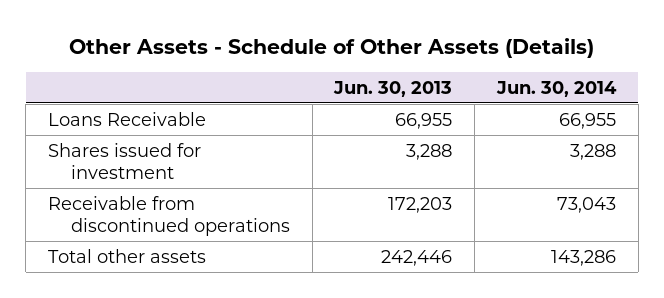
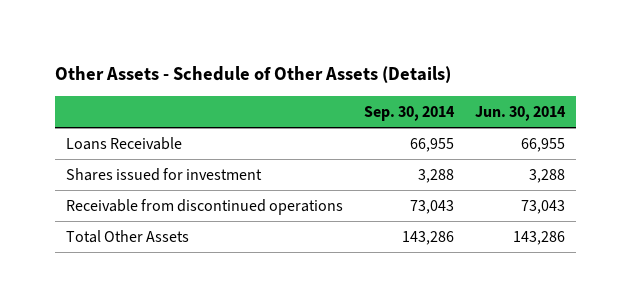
[333,80,453,97] Jun. 30, 2013 -> none
none -> [364,106,456,122] Sep. 30, 2014
[48,248,207,263] Total other assets -> [65,229,189,243] Total Other Assets

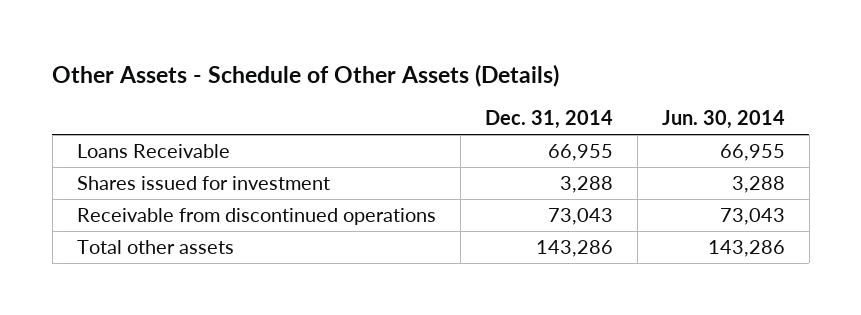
[364,106,456,122] Sep. 30, 2014 -> none
none -> [484,110,613,130] Dec. 31, 2014
[65,229,189,243] Total Other Assets -> [76,240,234,255] Total other assets

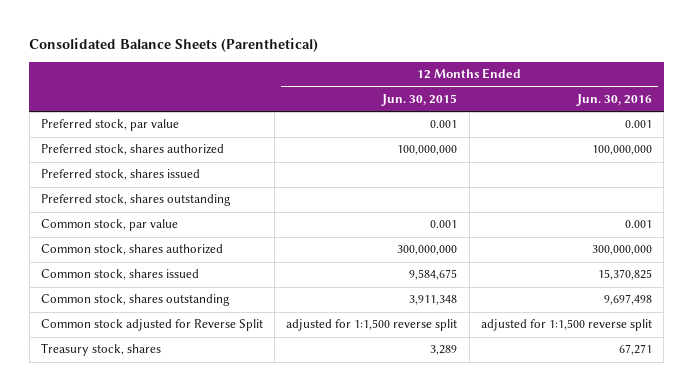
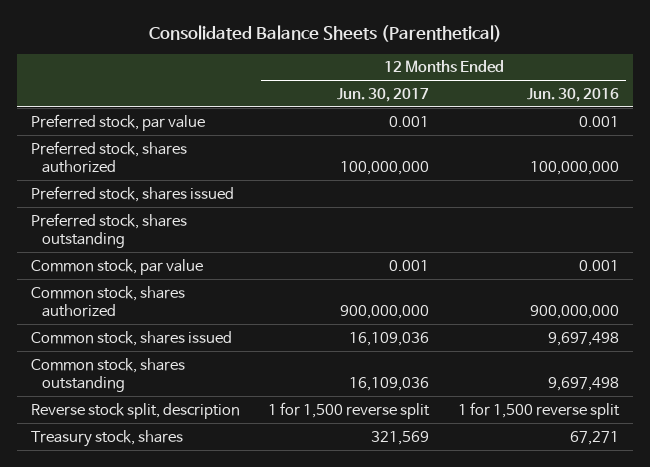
[381,93,458,106] Jun. 30, 2015 -> none
none -> [337,87,430,102] Jun. 30, 2017
[591,245,652,256] 300,000,000 -> [529,305,619,320] 900,000,000
[597,269,652,281] 15,370,825 -> [547,331,619,346] 9,697,498
[40,319,263,332] Common stock adjusted for Reverse Split -> [30,402,240,419] Reverse stock split, description
[480,319,652,332] adjusted for 1:1,500 reverse split -> [457,401,620,419] 1 for 1,500 reverse split

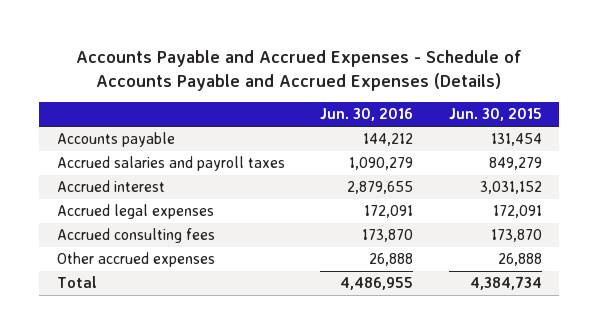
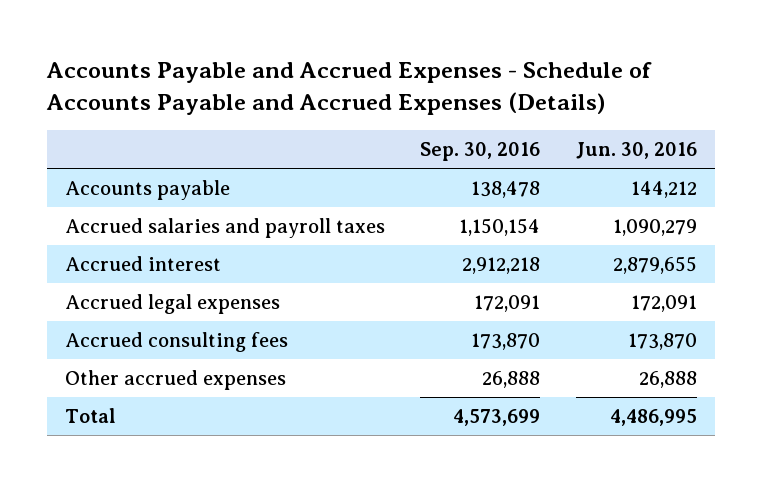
[448,108,542,122] Jun. 30, 2015 -> none
none -> [420,142,541,162] Sep. 30, 2016
[340,277,414,291] 4,486,955 -> [609,409,697,427] 4,486,995

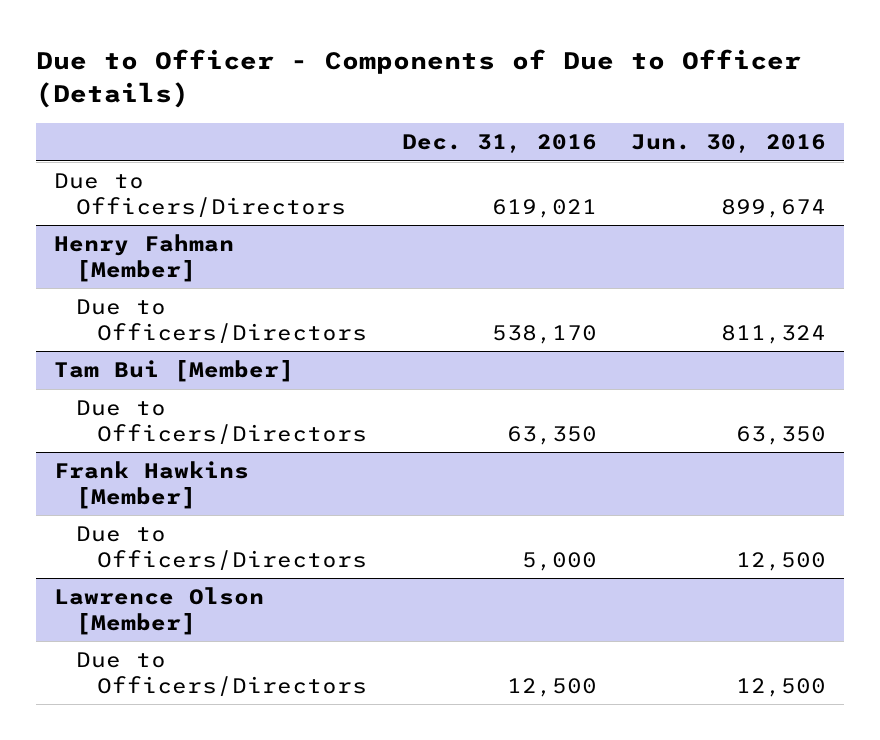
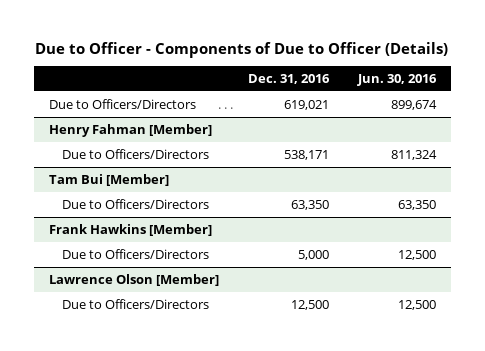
[491,324,597,344] 538,170 -> [283,149,329,160] 538,171

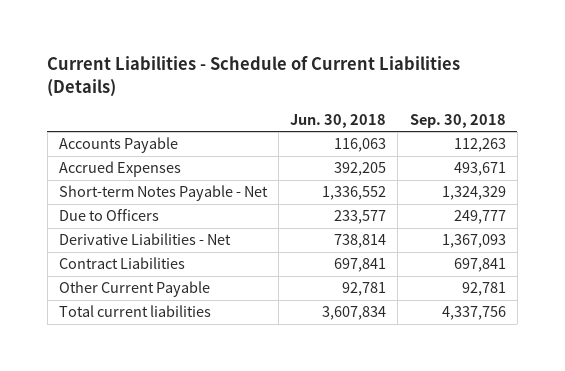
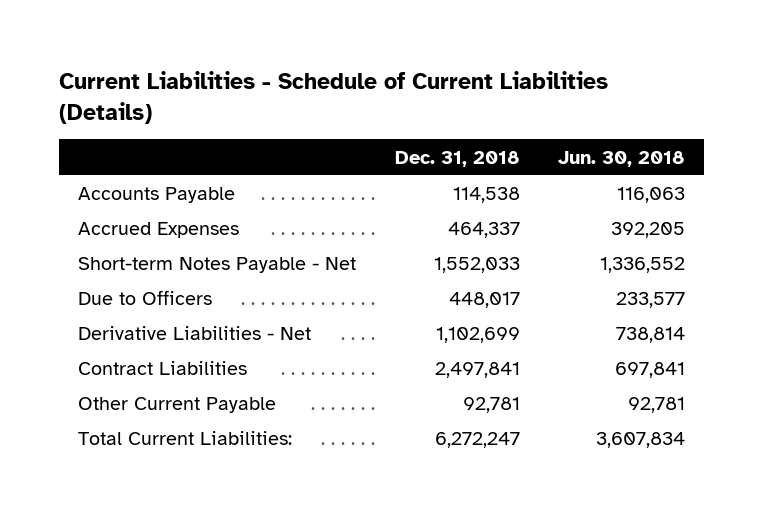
[409,113,506,128] Sep. 30, 2018 -> none
none -> [394,150,520,167] Dec. 31, 2018
[59,305,212,318] Total current liabilities -> [78,431,293,446] Total Current Liabilities:

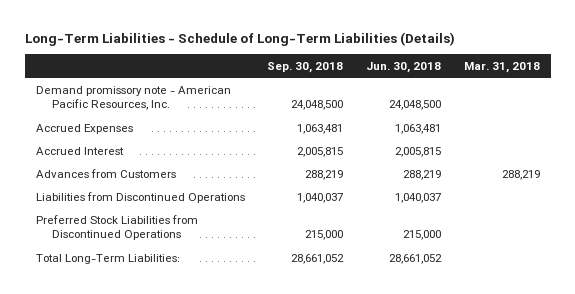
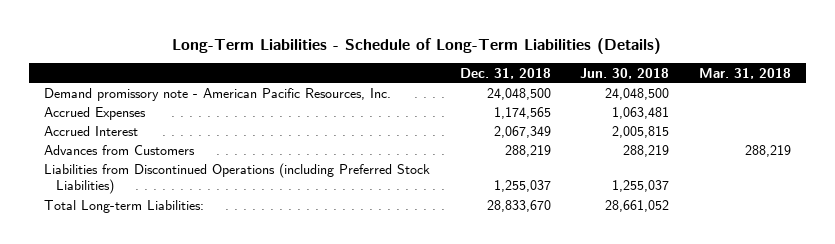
[267,61,344,73] Sep. 30, 2018 -> none
none -> [459,67,551,79] Dec. 31, 2018
[35,214,198,241] Preferred Stock Liabilities from Discontinued Operations -> none
[35,191,245,203] Liabilities from Discontinued Operations -> [44,163,431,195] Liabilities from Discontinued Operations (including Preferred Stock Liabilities)
[395,192,442,203] 1,040,037 -> [612,180,670,193] 1,255,037
[35,253,180,264] Total Long-Term Liabilities: -> [44,200,205,214] Total Long-term Liabilities:

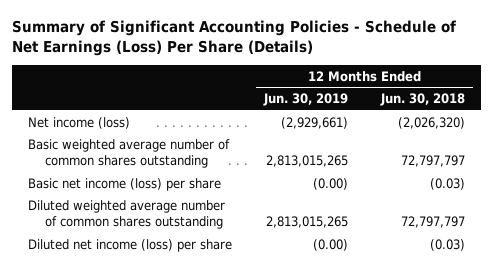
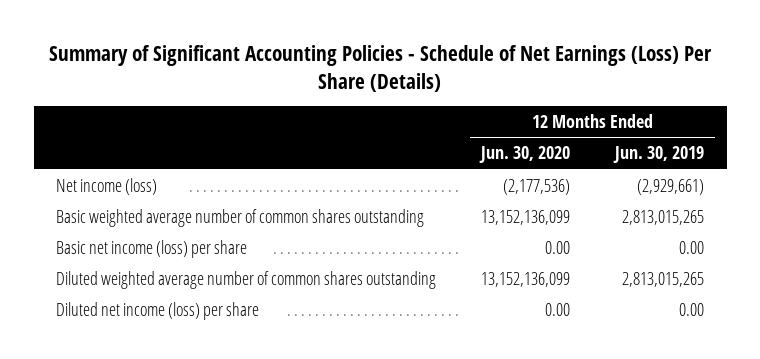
[379,93,465,107] Jun. 30, 2018 -> none
none -> [479,146,571,164] Jun. 30, 2020
[313,177,349,190] (0.00) -> [679,240,705,254] 0.00
[313,238,349,251] (0.00) -> [679,302,705,316] 0.00

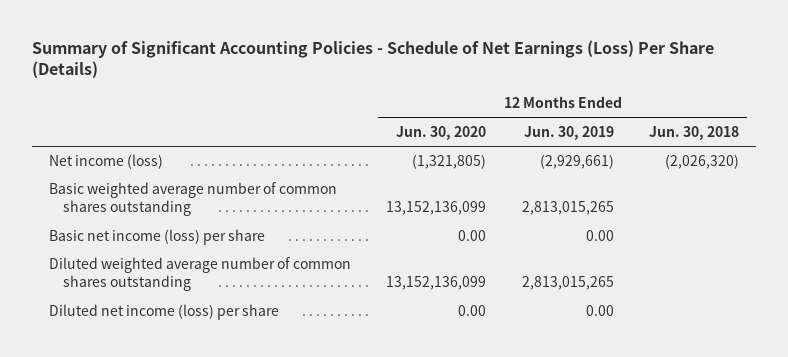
none -> [648,125,739,140] Jun. 30, 2018
[503,178,571,195] (2,177,536) -> [412,154,487,170] (1,321,805)

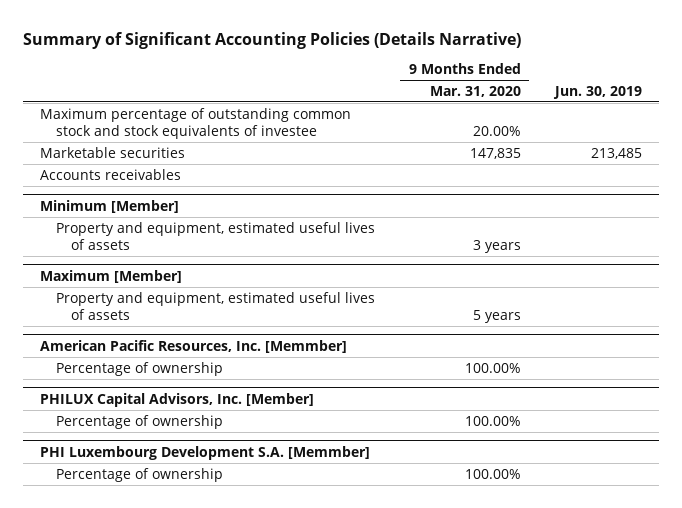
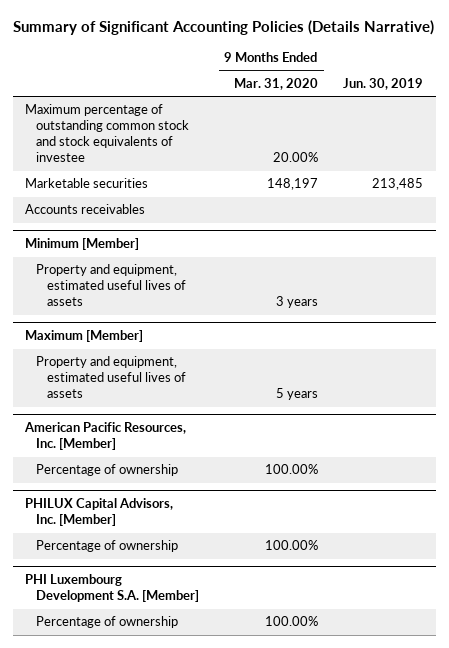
[469,147,521,159] 147,835 -> [266,178,318,191] 148,197
[40,339,348,353] American Pacific Resources, Inc. [Memmber] -> [24,422,187,451] American Pacific Resources, Inc. [Member]
[40,445,371,460] PHI Luxembourg Development S.A. [Memmber] -> [25,574,200,603] PHI Luxembourg Development S.A. [Member]

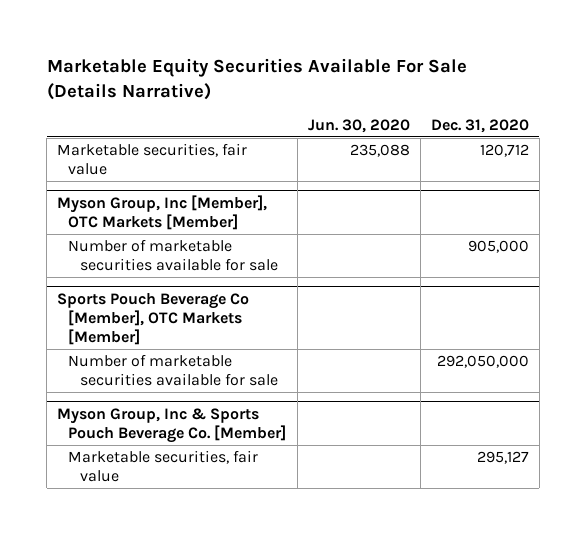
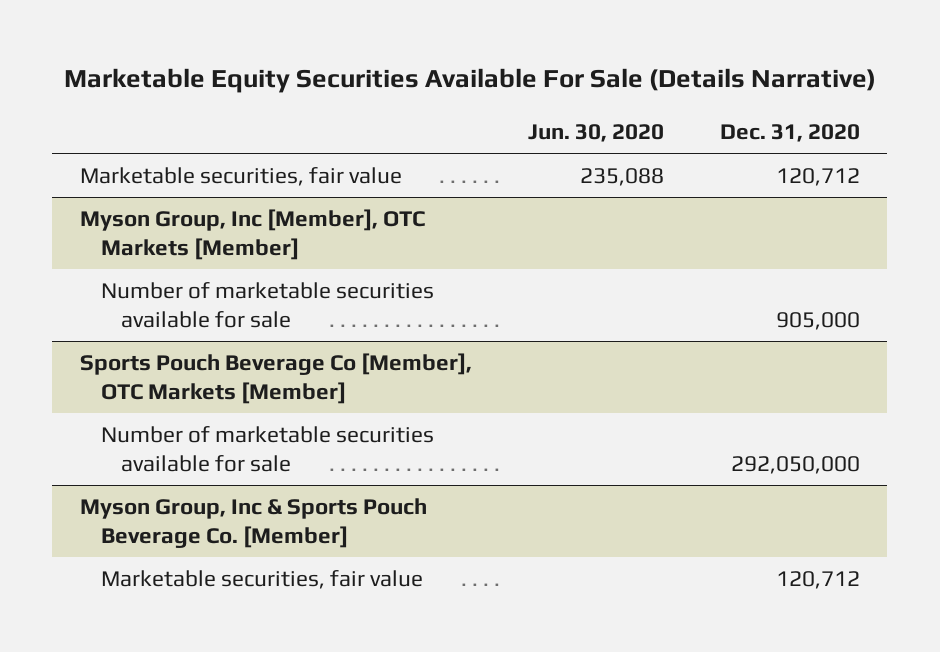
[476,451,529,465] 295,127 -> [775,570,860,589] 120,712

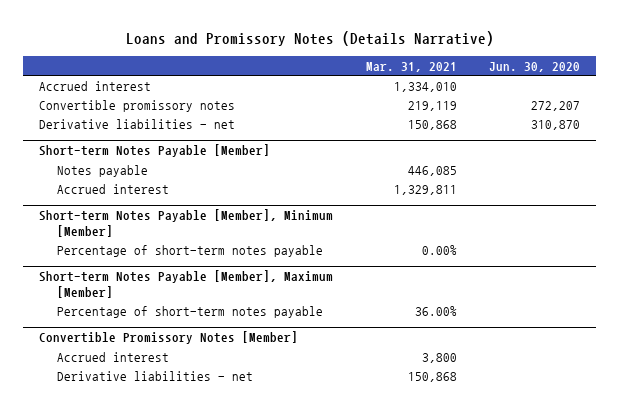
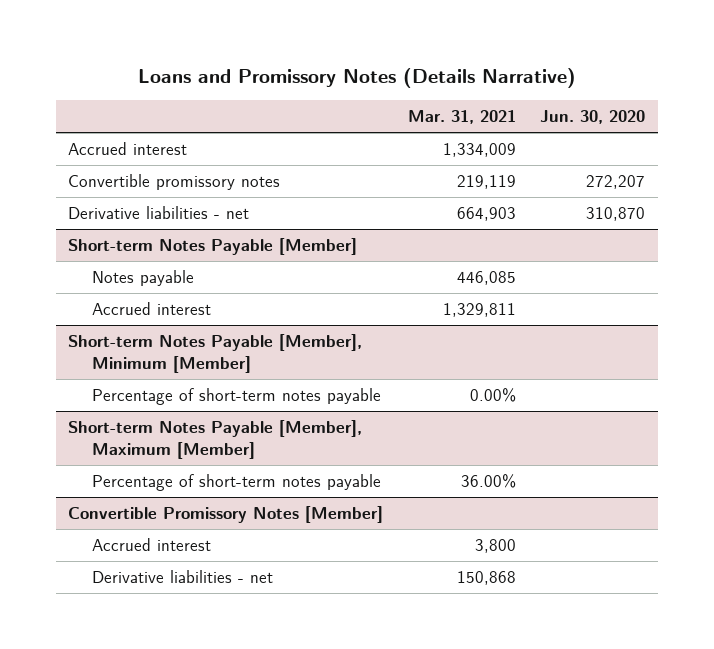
[393,81,457,92] 1,334,010 -> [442,143,516,158] 1,334,009
[407,119,457,130] 150,868 -> [456,207,516,222] 664,903

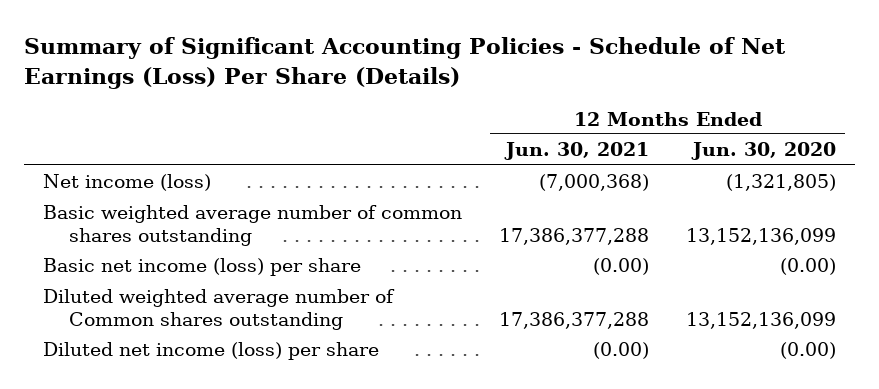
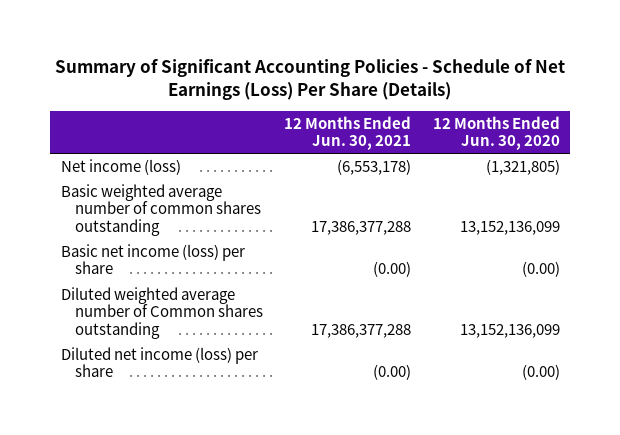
[539,174,650,192] (7,000,368) -> [337,159,412,176] (6,553,178)

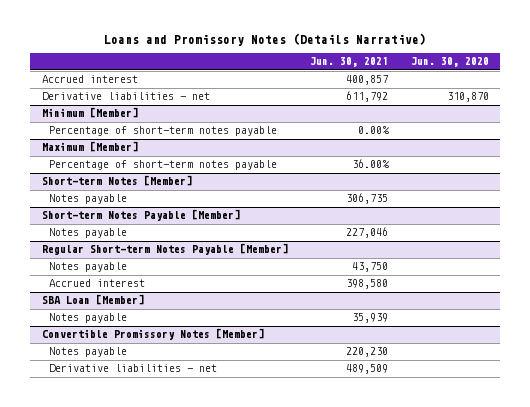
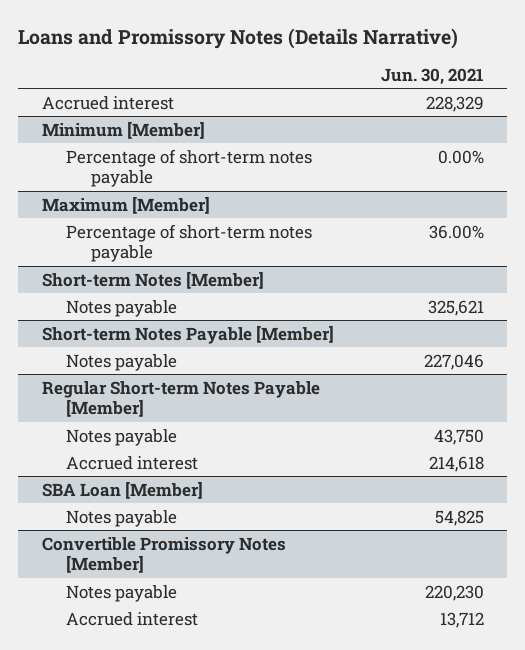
[410,57,489,68] Jun. 30, 2020 -> none
[41,92,210,101] Derivative liabilities - net -> none
[346,75,389,86] 400,857 -> [425,95,484,112] 228,329
[346,193,389,205] 306,735 -> [427,299,484,316] 325,621
[346,279,389,290] 398,580 -> [428,455,484,472] 214,618
[352,313,389,324] 35,939 -> [434,509,484,526] 54,825
[49,364,218,373] Derivative liabilities - net -> none
none -> [66,611,199,626] Accrued interest

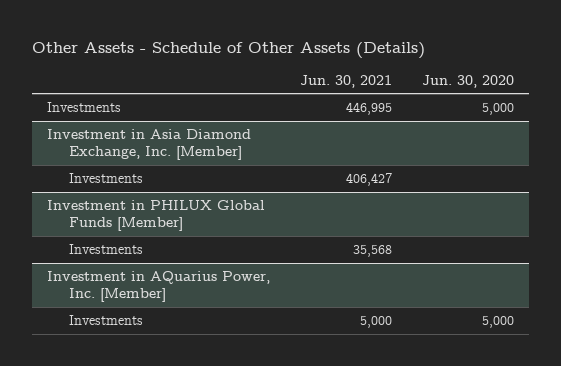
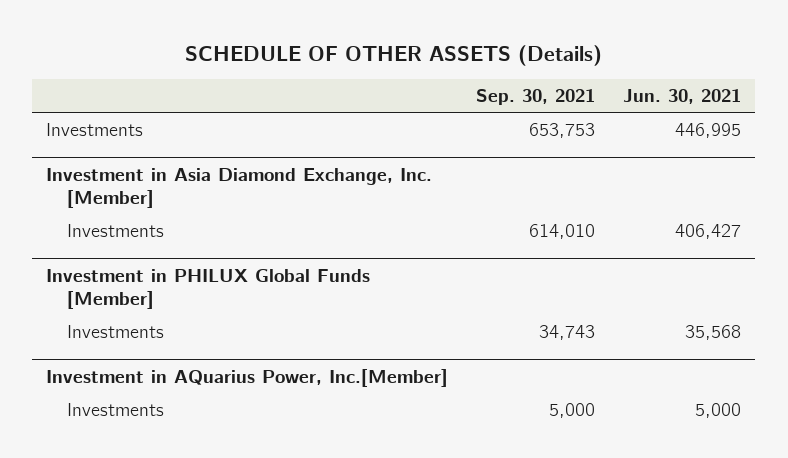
[32,42,426,60] Other Assets - Schedule of Other Assets (Details) -> [184,44,602,66] SCHEDULE OF OTHER ASSETS (Details)
[422,74,515,88] Jun. 30, 2020 -> none
none -> [476,89,596,106] Sep. 30, 2021
[47,270,271,303] Investment in AQuarius Power, Inc. [Member] -> [46,368,449,387] Investment in AQuarius Power, Inc.[Member]

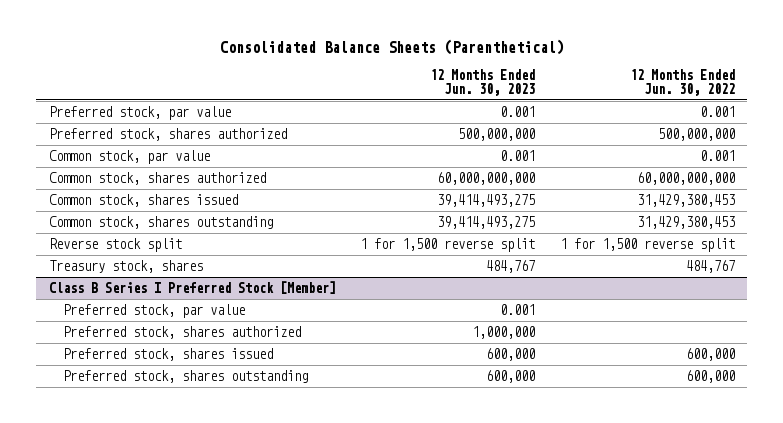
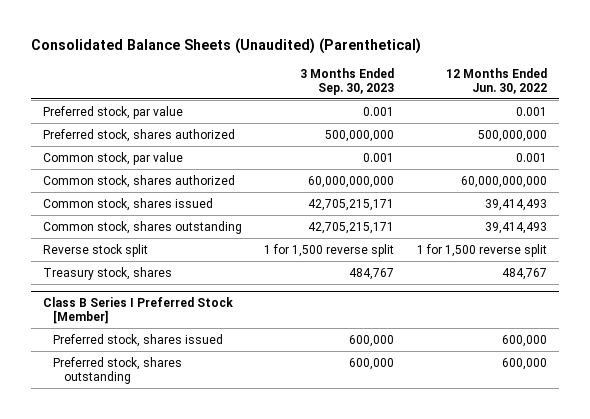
[219,39,564,56] Consolidated Balance Sheets (Parenthetical) -> [31,37,422,54] Consolidated Balance Sheets (Unaudited) (Parenthetical)
[430,68,536,96] 12 Months Ended Jun. 30, 2023 -> none
none -> [300,67,395,95] 3 Months Ended Sep. 30, 2023
[636,193,735,207] 31,429,380,453 -> [485,198,548,211] 39,414,493
[636,215,735,229] 31,429,380,453 -> [485,221,548,234] 39,414,493
[62,303,245,318] Preferred stock, par value -> none
[62,325,301,339] Preferred stock, shares authorized -> none

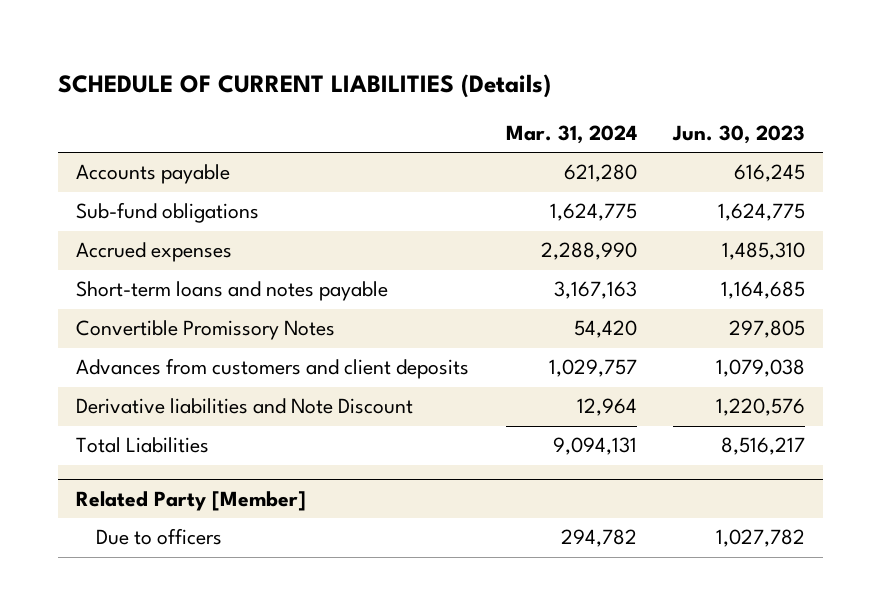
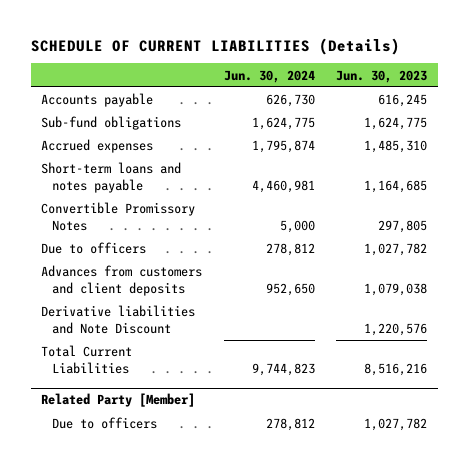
[505,125,637,145] Mar. 31, 2024 -> none
none -> [223,69,315,83] Jun. 30, 2024
none -> [41,242,147,255] Due to officers
[76,437,210,454] Total Liabilities -> [41,345,133,374] Total Current Liabilities
[721,437,806,456] 8,516,217 -> [363,362,427,376] 8,516,216

